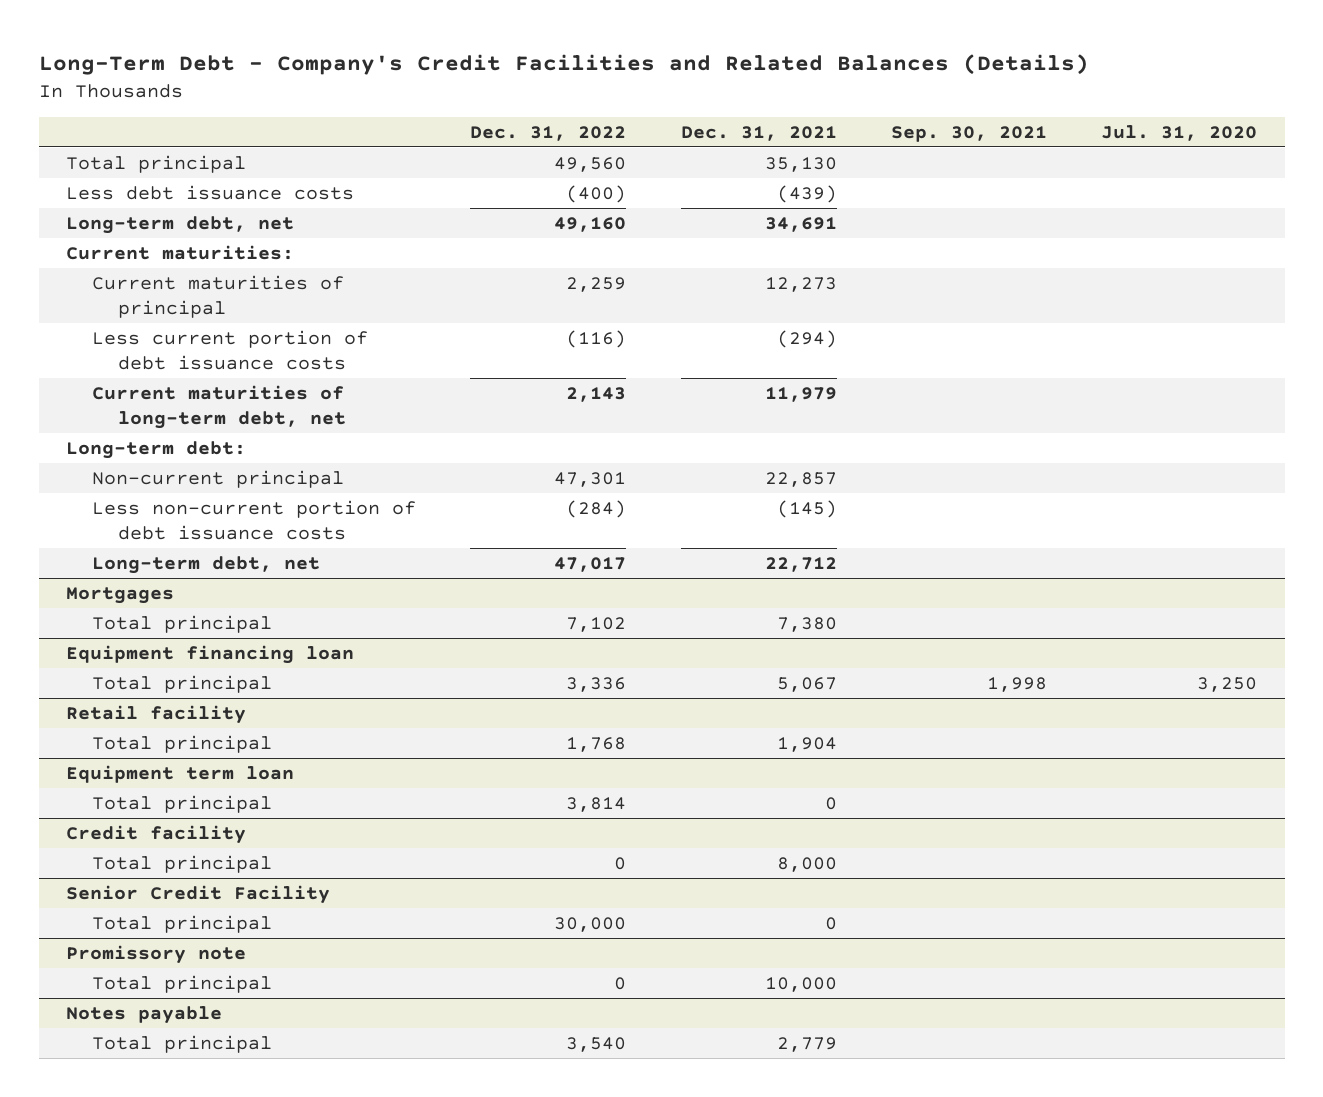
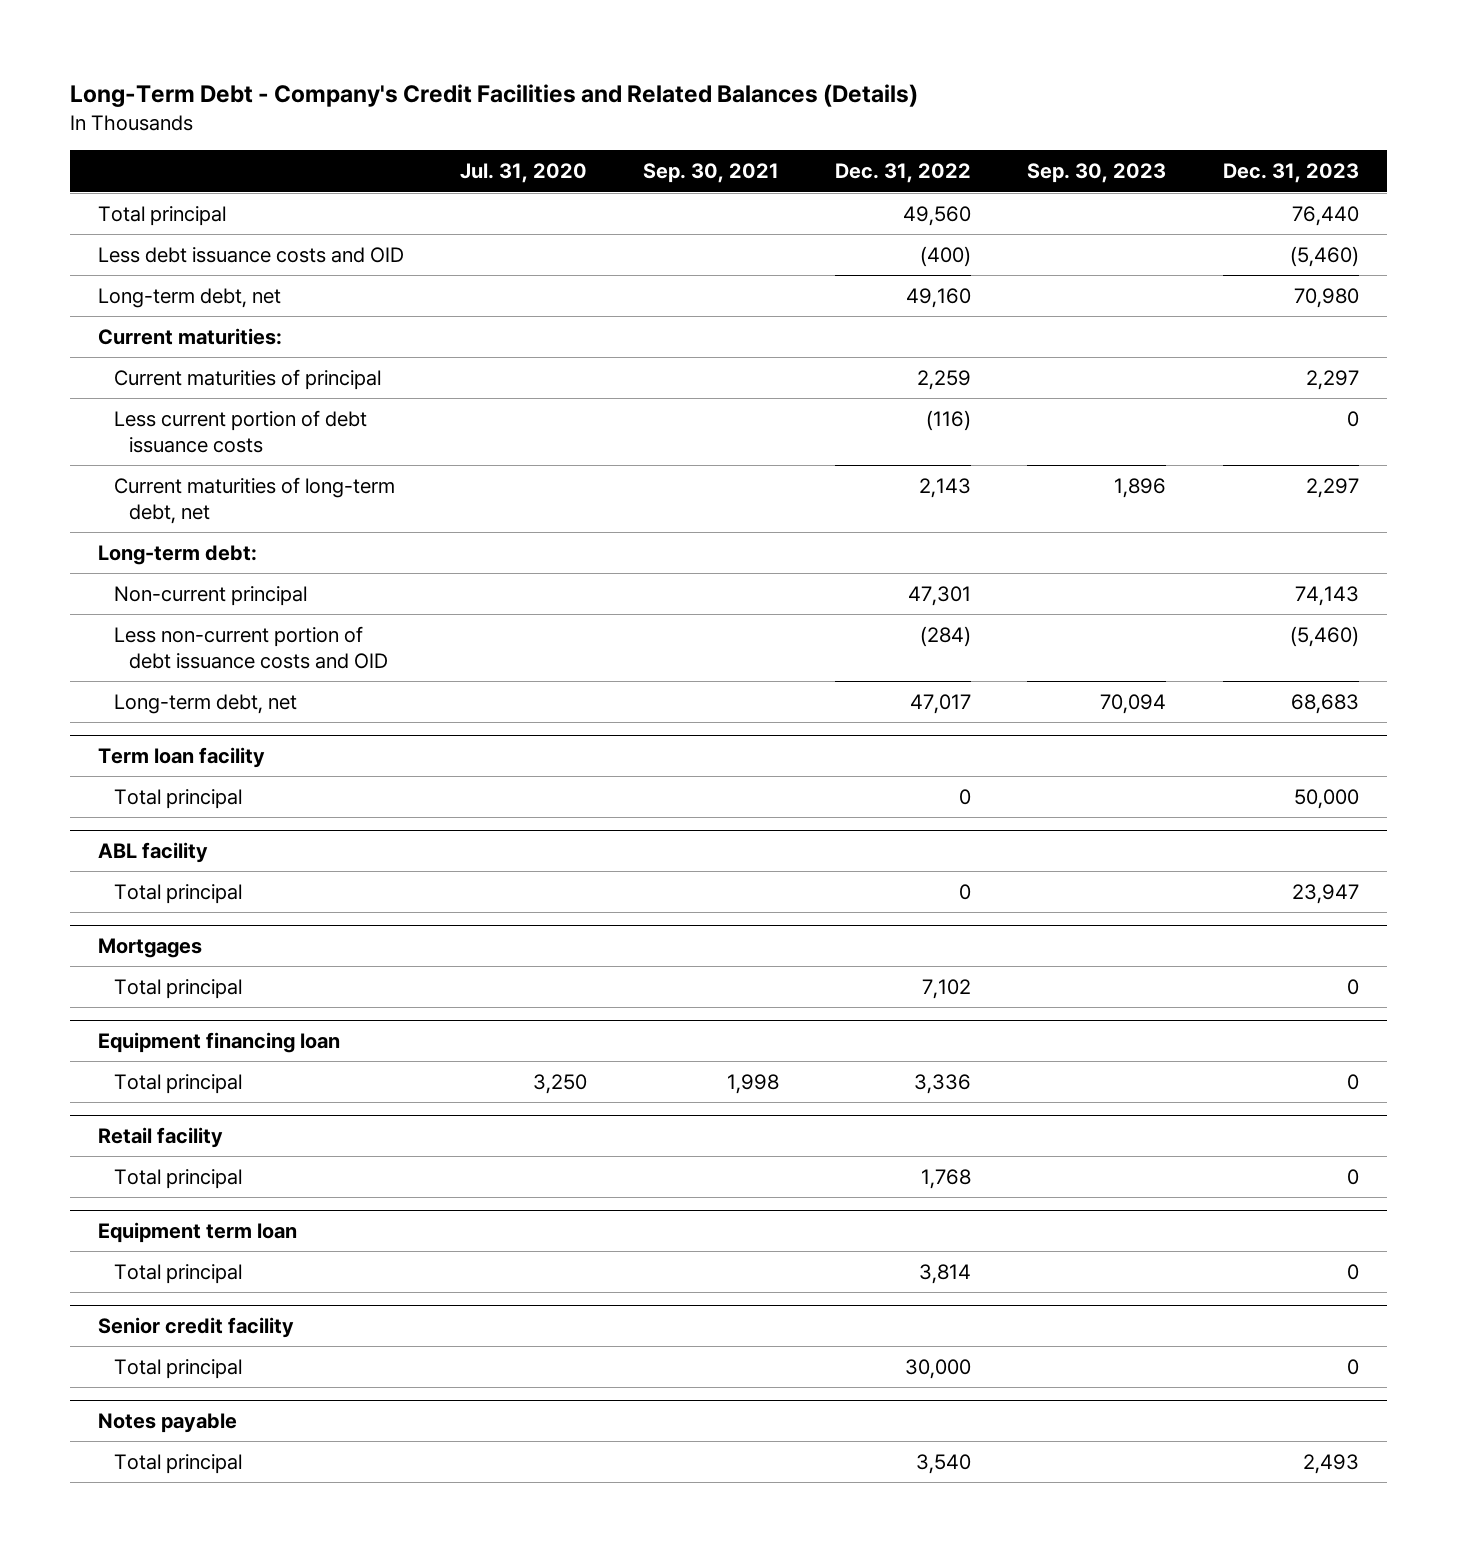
[680,125,837,141] Dec. 31, 2021 -> none
none -> [1027,163,1167,184] Sep. 30, 2023
none -> [1222,163,1359,184] Dec. 31, 2023
[65,184,354,200] Less debt issuance costs -> [98,246,405,263] Less debt issuance costs and OID
[92,499,417,541] Less non-current portion of debt issuance costs -> [113,625,389,669] Less non-current portion of debt issuance costs and OID
none -> [98,746,266,768] Term loan facility
none -> [113,788,242,809] Total principal
none -> [98,841,209,863] ABL facility
none -> [113,883,242,904] Total principal
[65,824,246,844] Credit facility -> none
[92,854,273,873] Total principal -> none
[65,884,330,904] Senior Credit Facility -> [98,1316,295,1338] Senior credit facility
[65,944,246,964] Promissory note -> none
[92,974,273,993] Total principal -> none

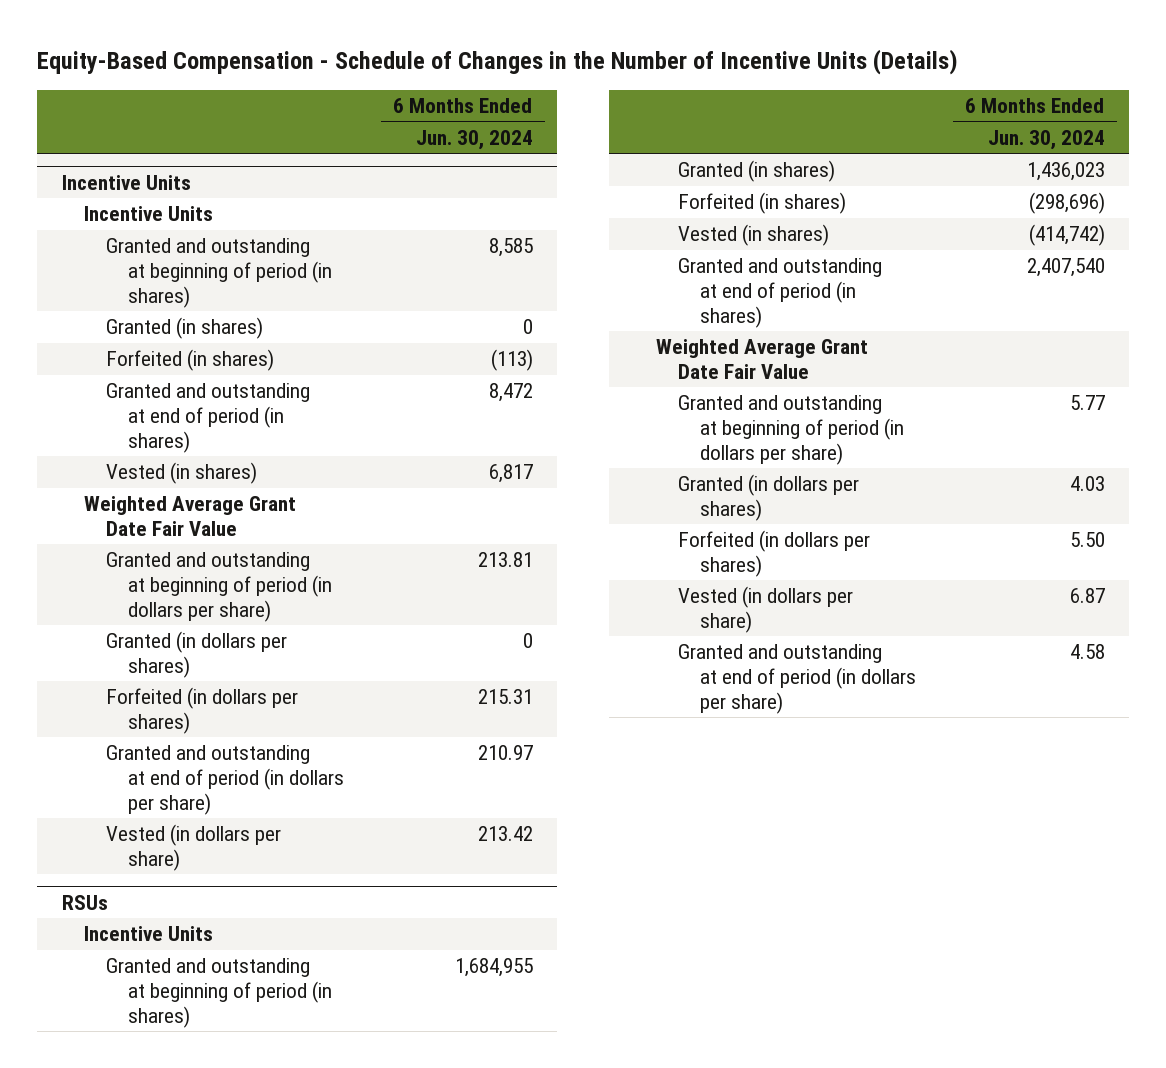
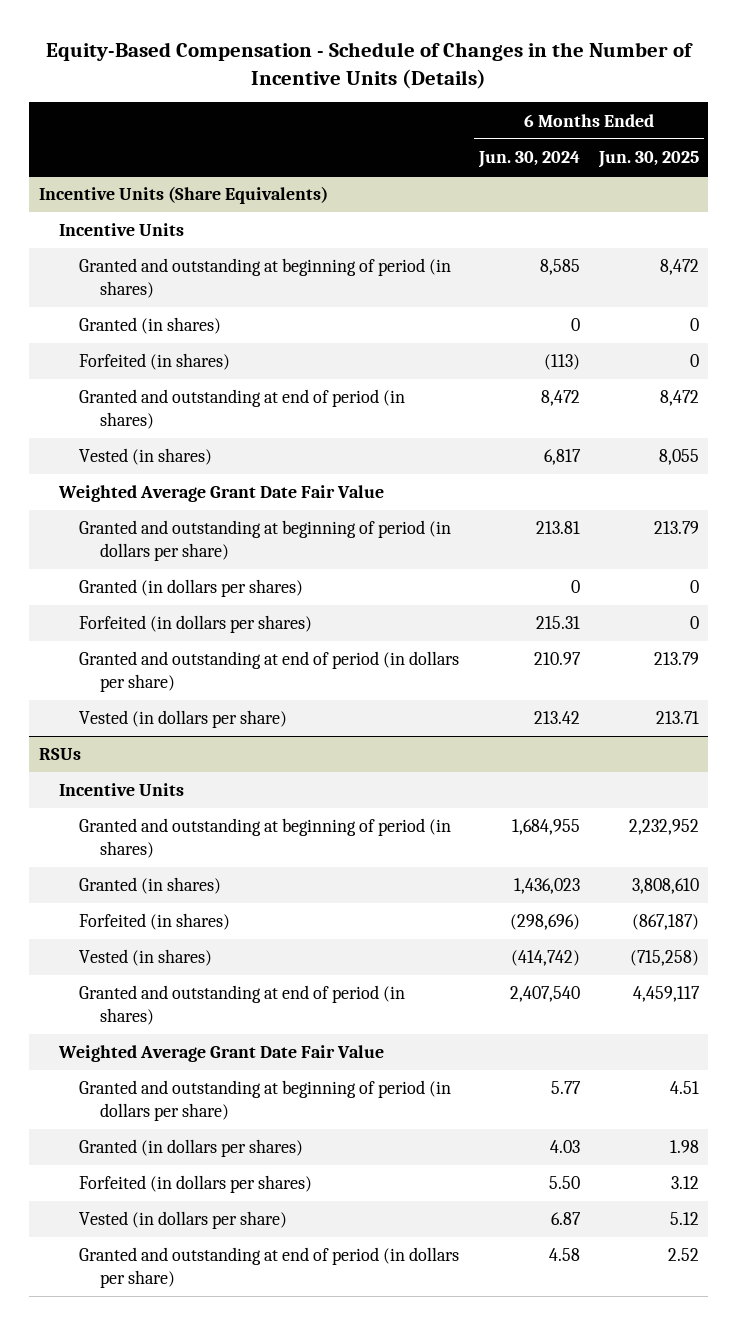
none -> [597,151,699,169] Jun. 30, 2025
[61,174,191,190] Incentive Units -> [38,186,328,205] Incentive Units (Share Equivalents)

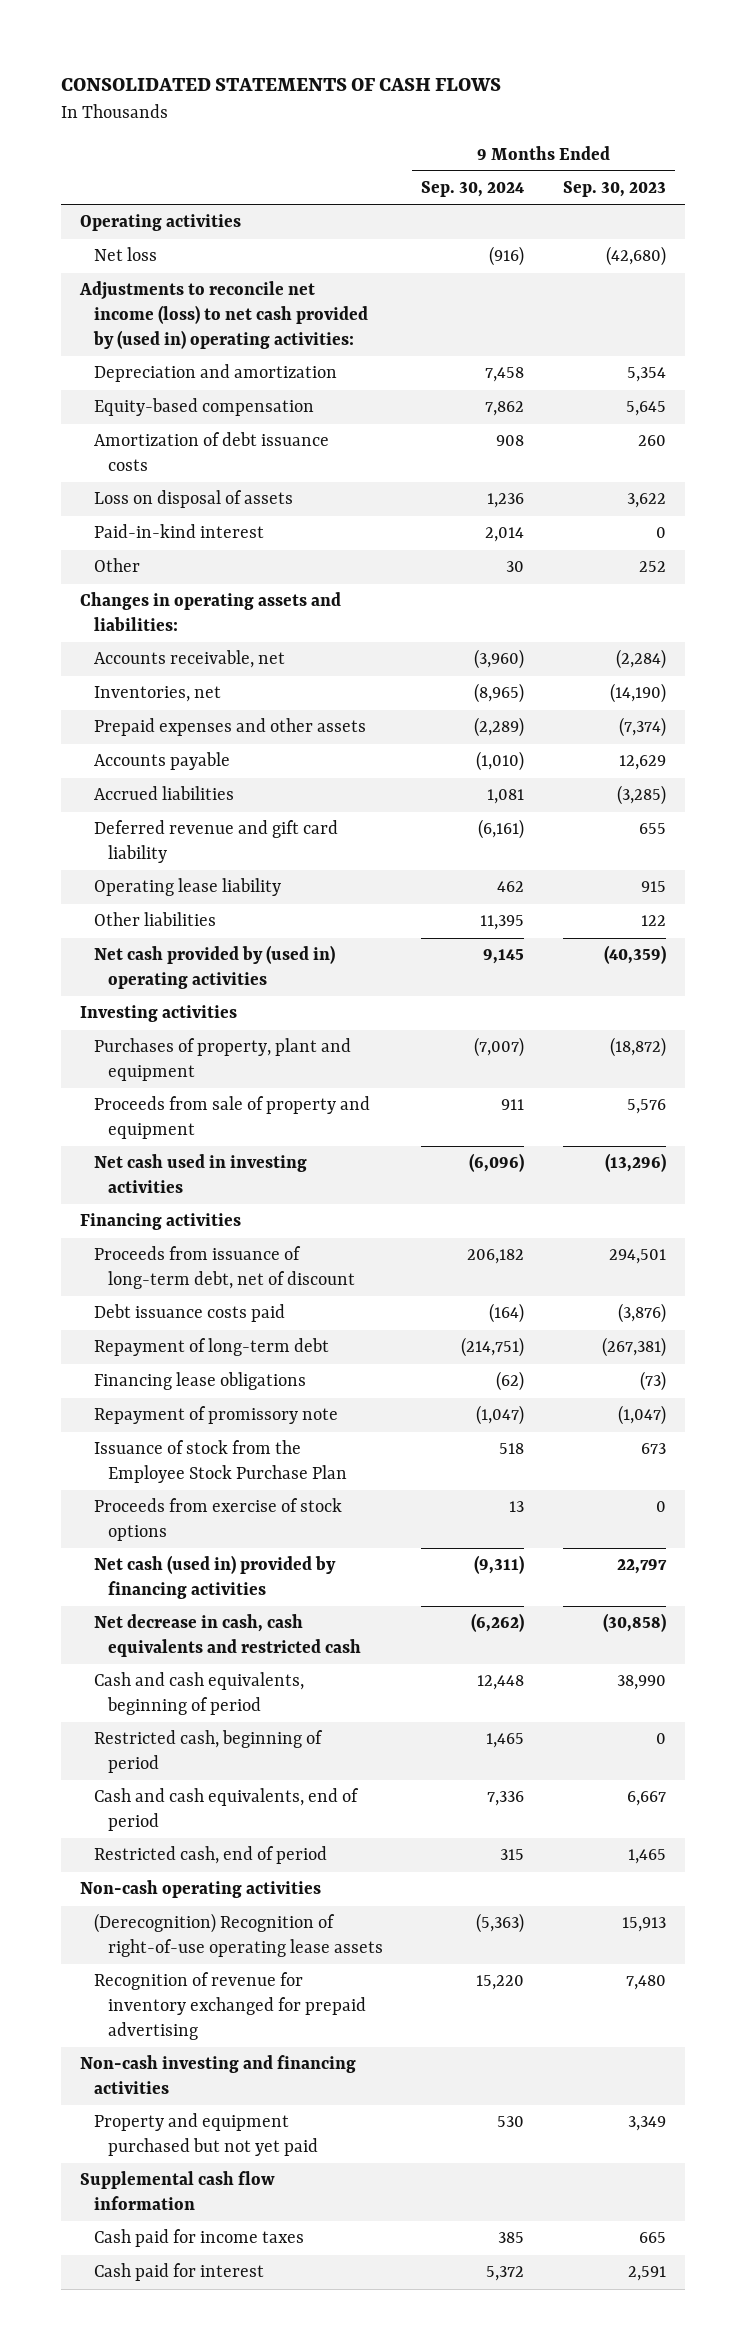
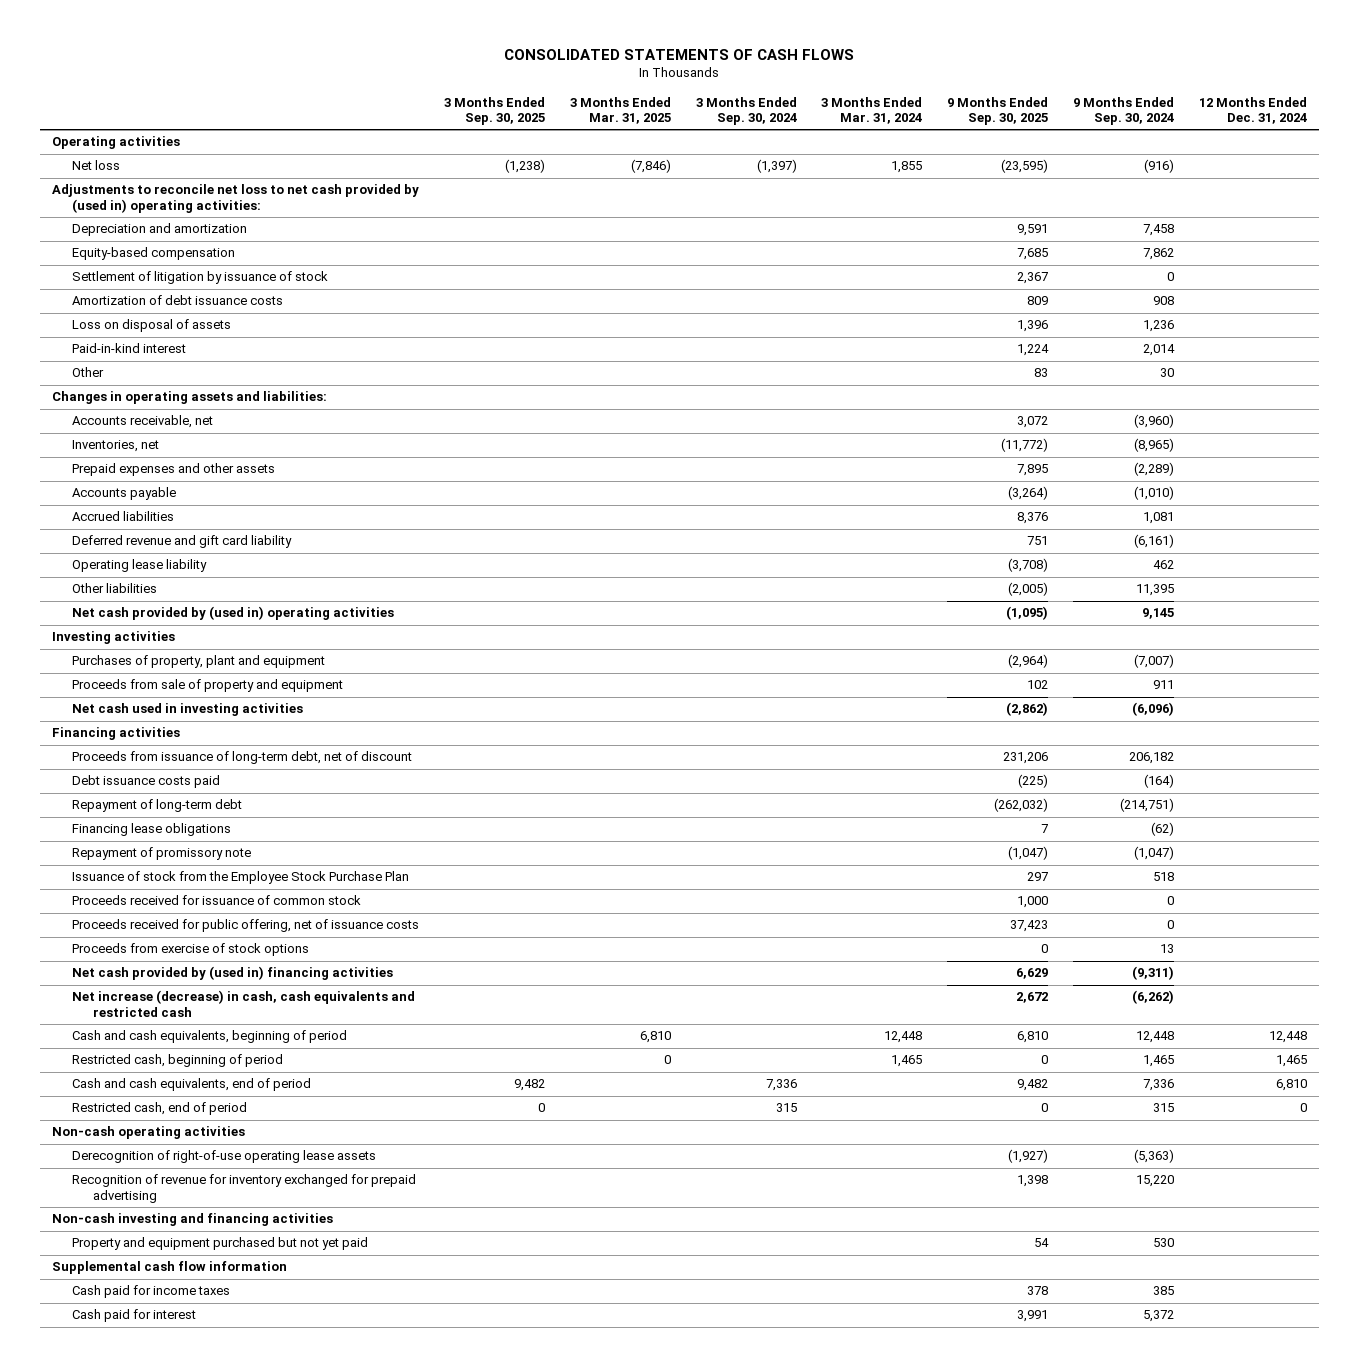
[562,181,666,198] Sep. 30, 2023 -> none
none -> [444,96,546,125] 3 Months Ended Sep. 30, 2025
none -> [569,96,671,124] 3 Months Ended Mar. 31, 2025
none -> [695,96,797,125] 3 Months Ended Sep. 30, 2024
none -> [821,96,923,124] 3 Months Ended Mar. 31, 2024
none -> [947,96,1049,125] 9 Months Ended Sep. 30, 2025
none -> [1198,96,1307,124] 12 Months Ended Dec. 31, 2024
[78,281,369,349] Adjustments to reconcile net income (loss) to net cash provided by (used in) operating activities: -> [51,184,419,213] Adjustments to reconcile net loss to net cash provided by (used in) operating activities:
none -> [72,271,329,285] Settlement of litigation by issuance of stock
none -> [72,895,362,906] Proceeds received for issuance of common stock
none -> [72,919,420,933] Proceeds received for public offering, net of issuance costs
[94,1555,337,1600] Net cash (used in) provided by financing activities -> [72,966,394,981] Net cash provided by (used in) financing activities
[94,1614,362,1658] Net decrease in cash, cash equivalents and restricted cash -> [72,990,416,1017] Net increase (decrease) in cash, cash equivalents and restricted cash
[94,1913,384,1958] (Derecognition) Recognition of right-of-use operating lease assets -> [72,1150,377,1164] Derecognition of right-of-use operating lease assets

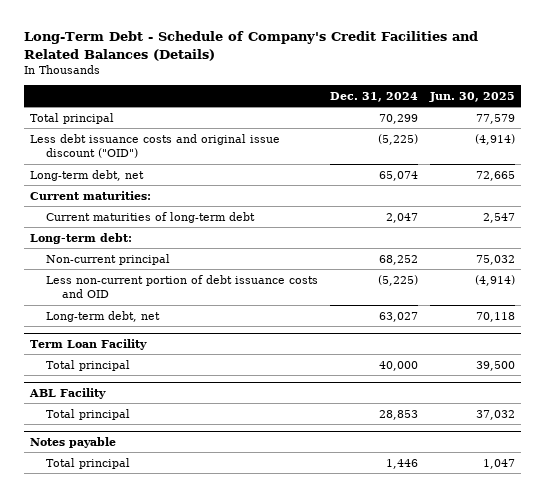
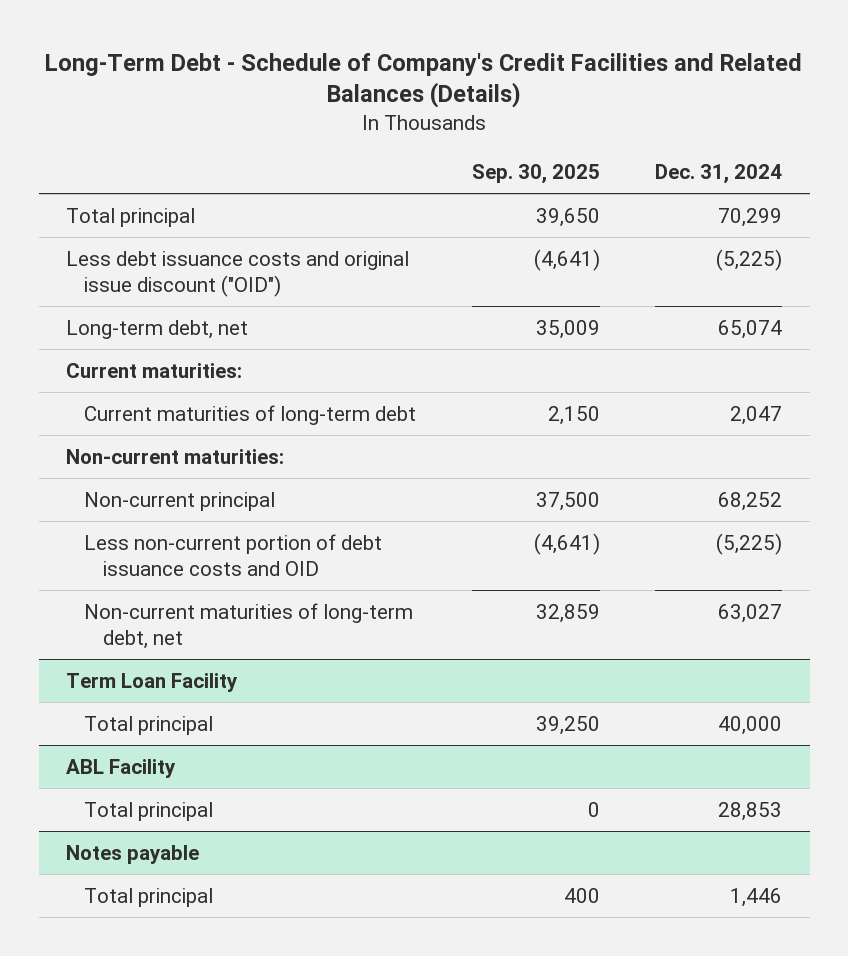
[429,91,516,102] Jun. 30, 2025 -> none
none -> [471,164,600,185] Sep. 30, 2025
[29,232,132,244] Long-term debt: -> [66,448,285,464] Non-current maturities:
[45,310,160,322] Long-term debt, net -> [84,602,414,650] Non-current maturities of long-term debt, net

